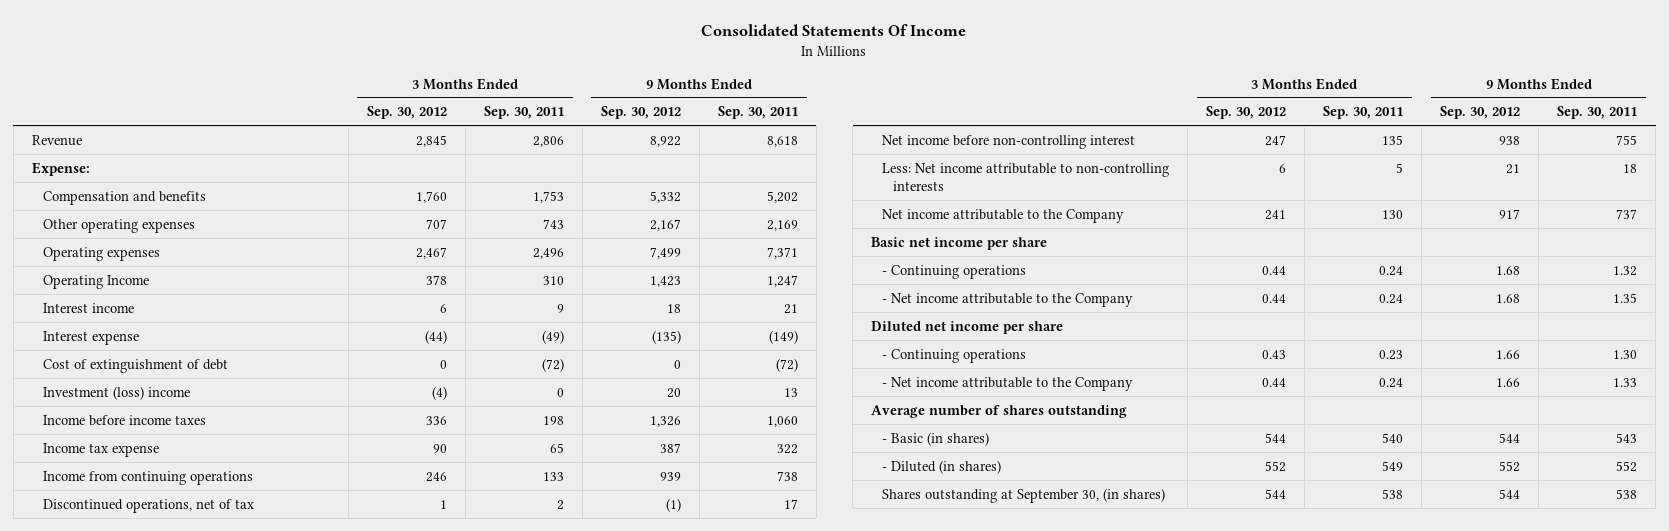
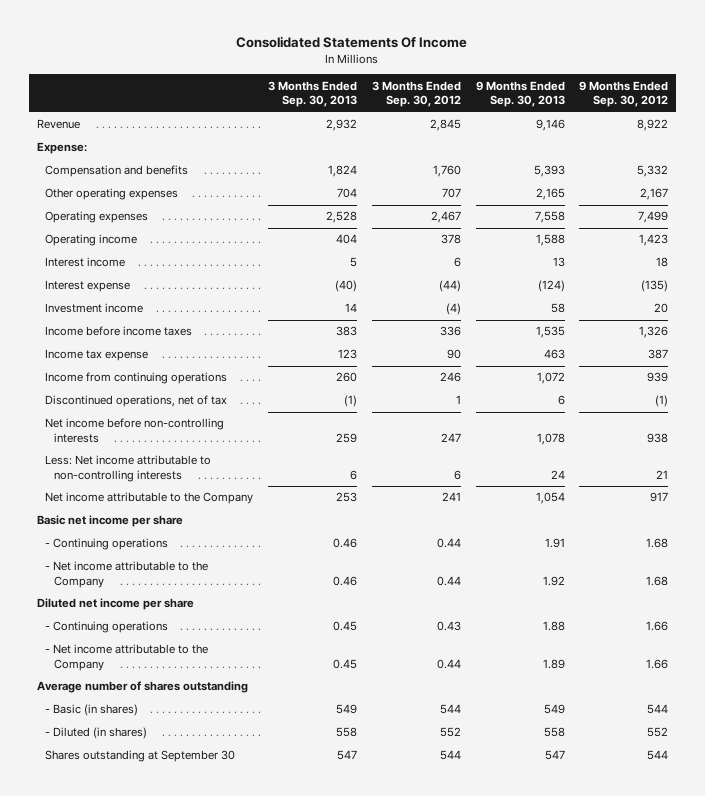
[483,106,564,120] Sep. 30, 2011 -> none
[717,106,798,120] Sep. 30, 2011 -> none
none -> [268,80,358,108] 3 Months Ended Sep. 30, 2013
none -> [475,80,565,108] 9 Months Ended Sep. 30, 2013
[42,274,149,289] Operating Income -> [45,234,138,247] Operating income
[42,358,228,373] Cost of extinguishment of debt -> none
[42,385,190,400] Investment (loss) income -> [45,303,144,314] Investment income
[881,134,1135,149] Net income before non-controlling interest -> [45,418,225,443] Net income before non-controlling interests
[881,487,1165,503] Shares outstanding at September 30, (in shares) -> [45,750,236,763] Shares outstanding at September 30

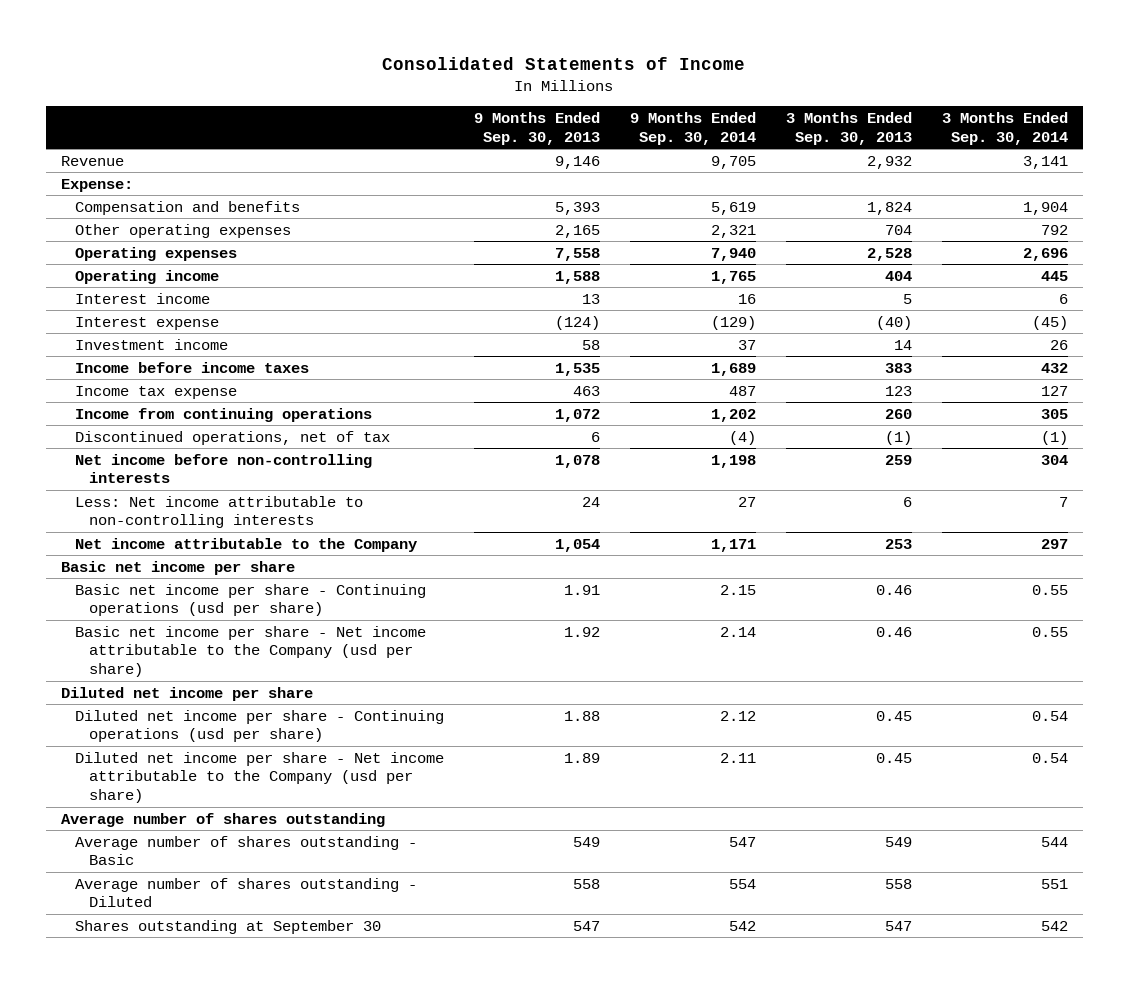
[236,36,468,49] Consolidated Statements Of Income -> [382,57,746,71] Consolidated Statements of Income
[371,80,461,108] 3 Months Ended Sep. 30, 2012 -> none
[579,80,669,108] 9 Months Ended Sep. 30, 2012 -> none
none -> [629,112,756,145] 9 Months Ended Sep. 30, 2014
none -> [941,112,1068,145] 3 Months Ended Sep. 30, 2014
[45,538,169,551] - Continuing operations -> [75,583,427,617] Basic net income per share - Continuing operations (usd per share)
[45,561,209,588] - Net income attributable to the Company -> [75,625,427,678] Basic net income per share - Net income attributable to the Company (usd per share)
[45,621,169,634] - Continuing operations -> [75,709,445,743] Diluted net income per share - Continuing operations (usd per share)
[45,644,209,671] - Net income attributable to the Company -> [75,751,445,804] Diluted net income per share - Net income attributable to the Company (usd per share)
[45,704,139,717] - Basic (in shares) -> [75,835,418,866] Average number of shares outstanding - Basic
[45,727,148,740] - Diluted (in shares) -> [75,877,418,908] Average number of shares outstanding - Diluted

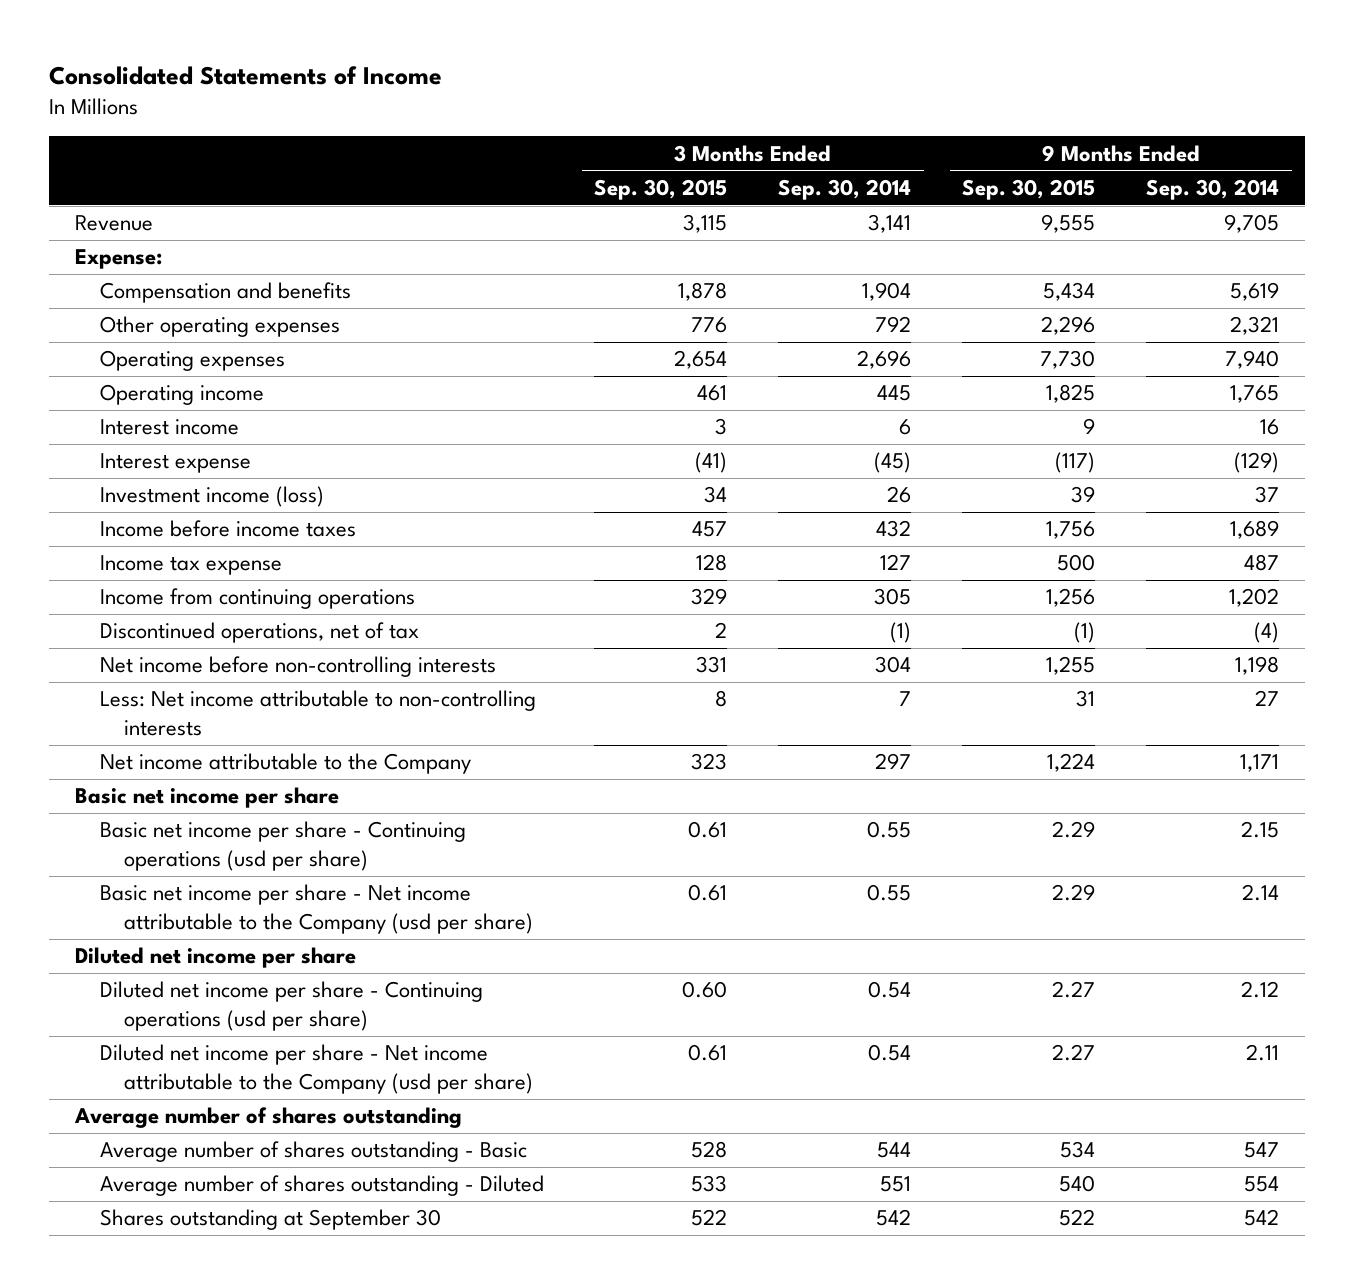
[474,112,601,145] 9 Months Ended Sep. 30, 2013 -> none
[785,112,912,145] 3 Months Ended Sep. 30, 2013 -> none
none -> [594,178,728,200] Sep. 30, 2015
none -> [962,178,1096,200] Sep. 30, 2015
[75,338,229,350] Investment income -> [99,486,324,508] Investment income (loss)

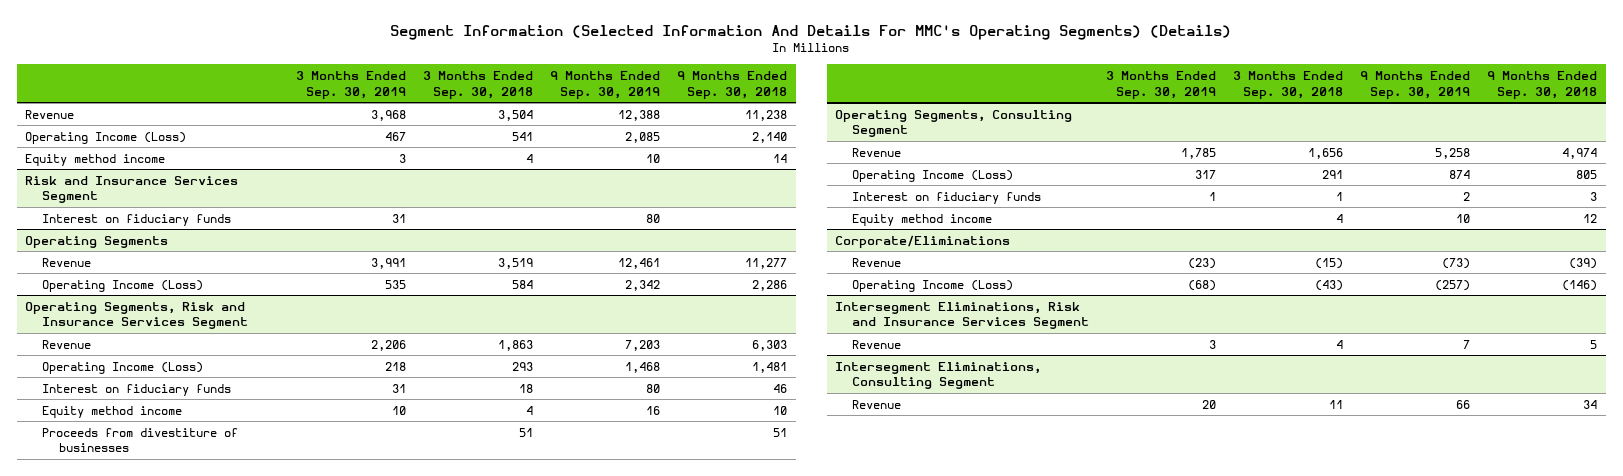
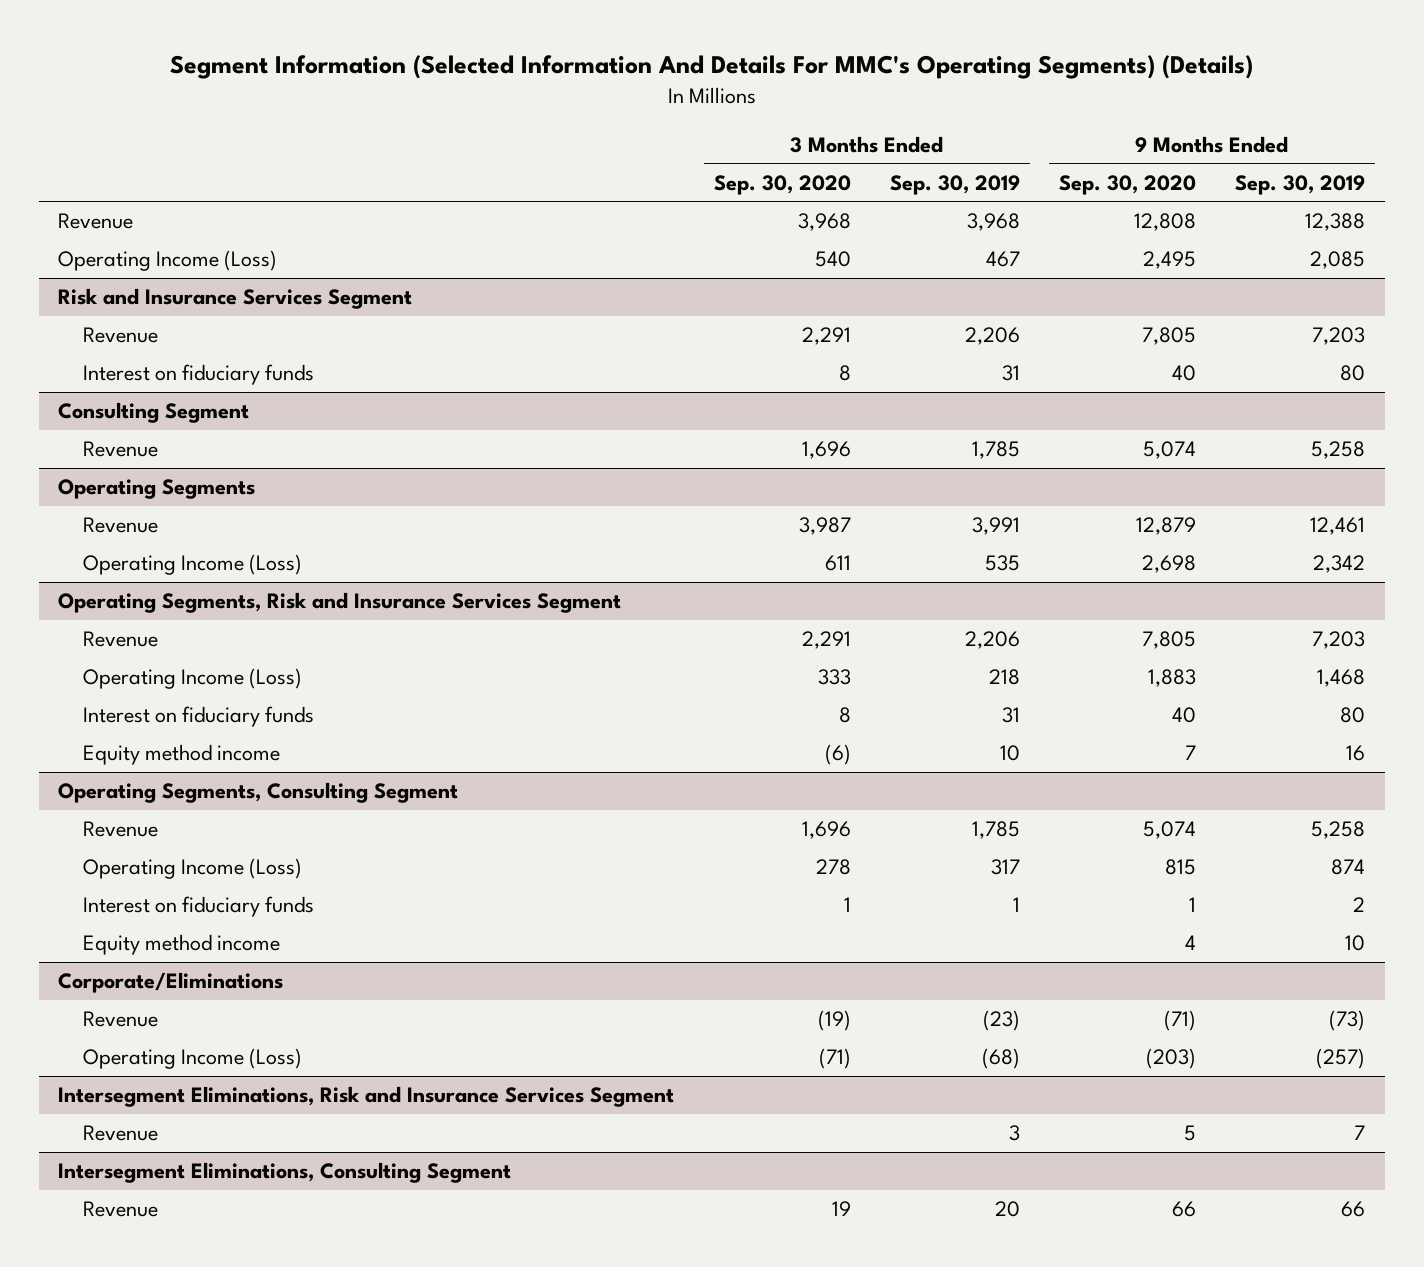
[423,71,534,99] 3 Months Ended Sep. 30, 2018 -> none
[677,71,788,99] 9 Months Ended Sep. 30, 2018 -> none
none -> [713,174,851,195] Sep. 30, 2020
none -> [1058,174,1196,195] Sep. 30, 2020
[25,153,166,166] Equity method income -> none
none -> [83,327,159,344] Revenue
none -> [58,402,250,424] Consulting Segment
none -> [83,441,159,458] Revenue
[42,427,239,453] Proceeds from divestiture of businesses -> none

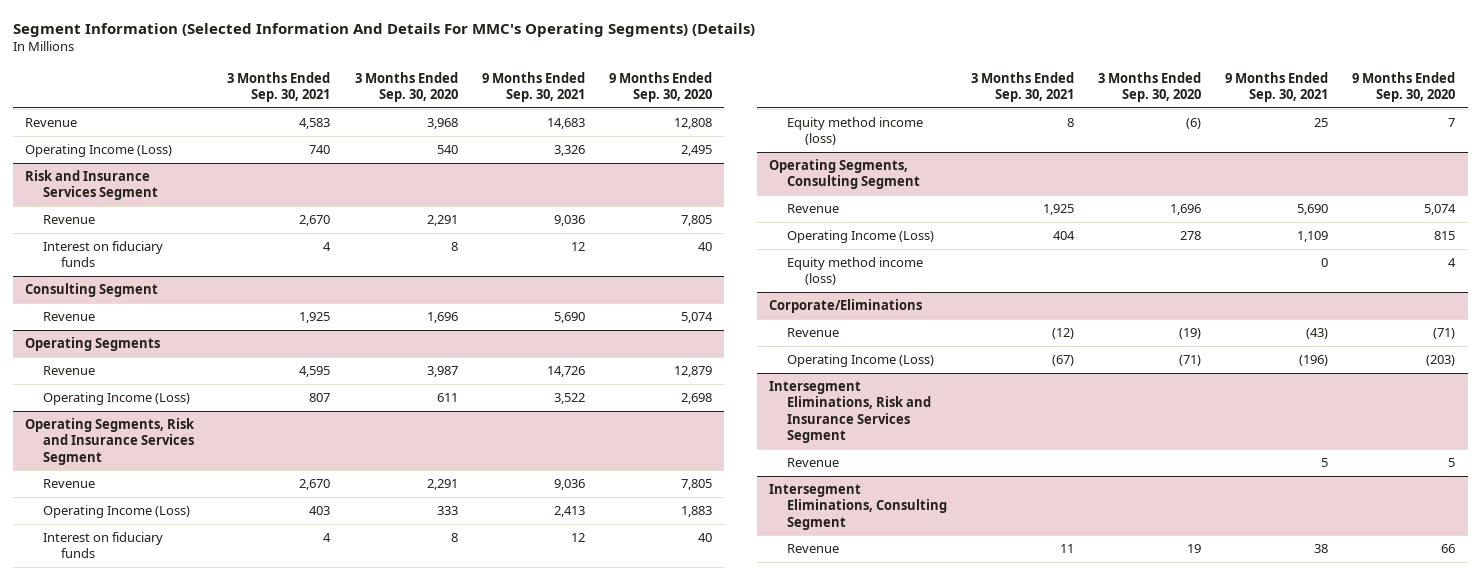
[889,174,1020,195] Sep. 30, 2019 -> none
[1235,174,1366,195] Sep. 30, 2019 -> none
none -> [227,71,331,103] 3 Months Ended Sep. 30, 2021
none -> [481,71,585,103] 9 Months Ended Sep. 30, 2021
[83,744,281,766] Equity method income -> [786,117,923,146] Equity method income (loss)
[83,896,315,918] Interest on fiduciary funds -> none
[83,934,281,956] Equity method income -> [786,257,923,286] Equity method income (loss)

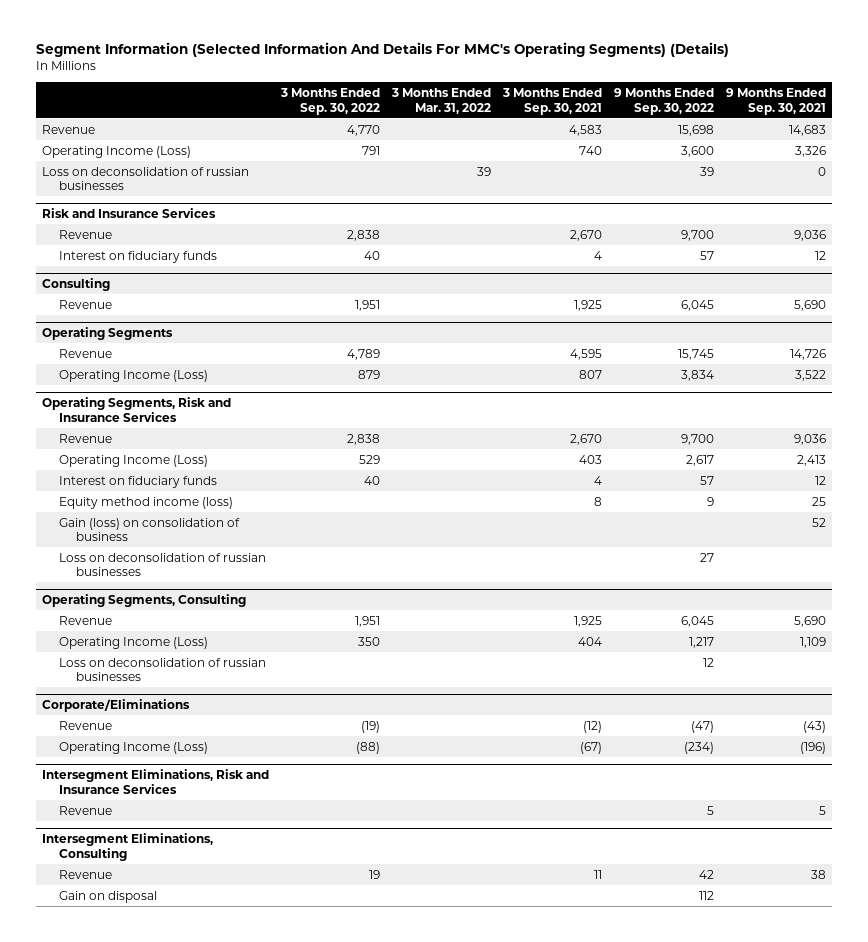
[354,71,458,103] 3 Months Ended Sep. 30, 2020 -> none
[608,71,712,103] 9 Months Ended Sep. 30, 2020 -> none
none -> [279,87,380,115] 3 Months Ended Sep. 30, 2022
none -> [390,87,491,114] 3 Months Ended Mar. 31, 2022
none -> [613,87,714,115] 9 Months Ended Sep. 30, 2022
none -> [41,166,249,191] Loss on deconsolidation of russian businesses
[25,170,159,201] Risk and Insurance Services Segment -> [41,207,216,218] Risk and Insurance Services
[25,283,159,298] Consulting Segment -> [41,277,110,291] Consulting
[25,418,196,465] Operating Segments, Risk and Insurance Services Segment -> [41,396,231,422] Operating Segments, Risk and Insurance Services
none -> [58,517,240,542] Gain (loss) on consolidation of business
none -> [58,552,266,577] Loss on deconsolidation of russian businesses
[768,159,920,190] Operating Segments, Consulting Segment -> [41,593,246,607] Operating Segments, Consulting
[786,257,923,286] Equity method income (loss) -> none
none -> [58,657,266,682] Loss on deconsolidation of russian businesses
[768,381,931,444] Intersegment Eliminations, Risk and Insurance Services Segment -> [41,768,269,794] Intersegment Eliminations, Risk and Insurance Services
[768,484,947,530] Intersegment Eliminations, Consulting Segment -> [41,832,213,861] Intersegment Eliminations, Consulting
none -> [58,890,157,903] Gain on disposal

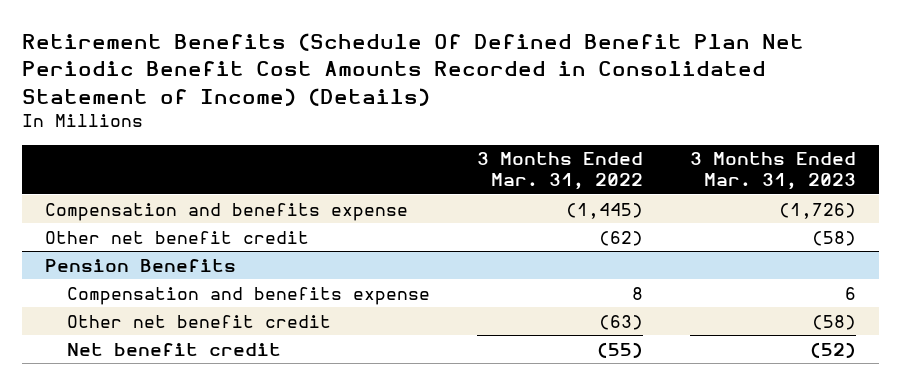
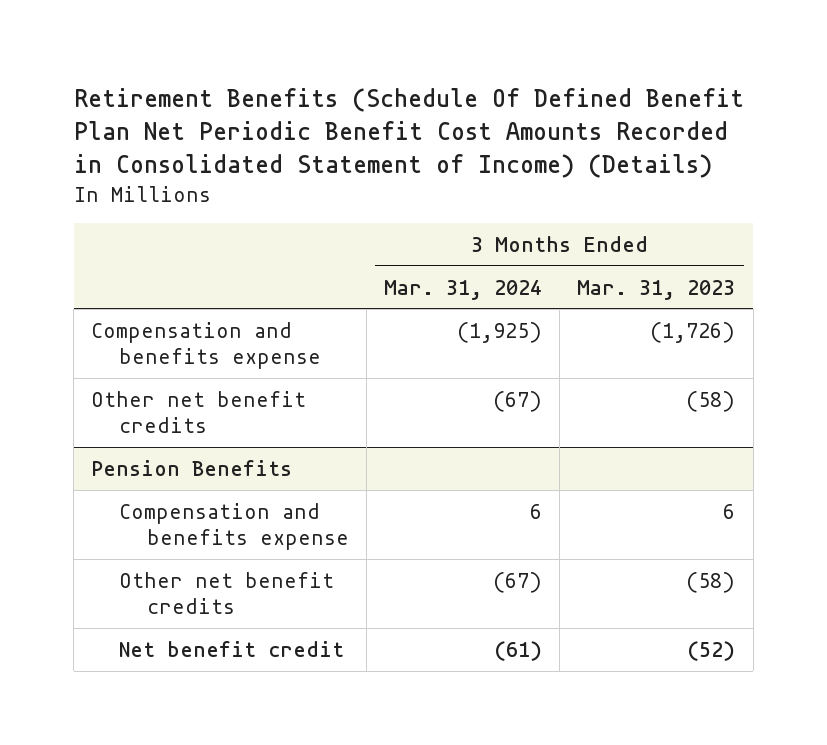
[476,152,643,191] 3 Months Ended Mar. 31, 2022 -> none
none -> [384,279,543,300] Mar. 31, 2024
[45,230,310,244] Other net benefit credit -> [91,390,307,433] Other net benefit credits
[67,314,332,328] Other net benefit credit -> [119,571,335,614] Other net benefit credits

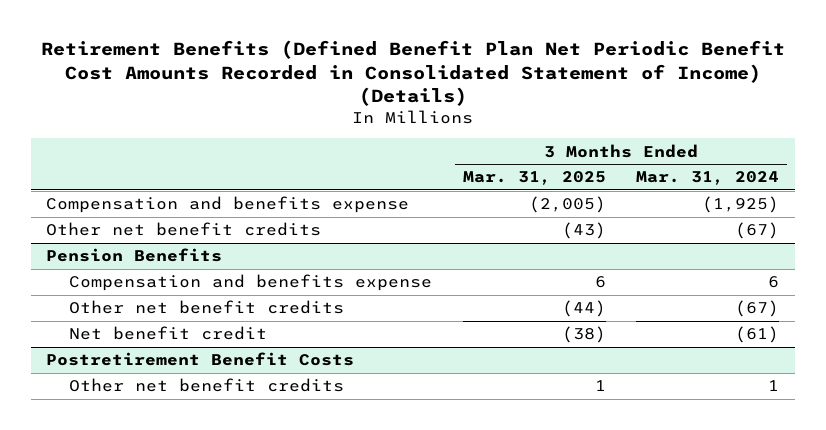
[73,87,744,179] Retirement Benefits (Schedule Of Defined Benefit Plan Net Periodic Benefit Cost Amounts Recorded in Consolidated Statement of Income) (Details) -> [40,39,785,107] Retirement Benefits (Defined Benefit Plan Net Periodic Benefit Cost Amounts Recorded in Consolidated Statement of Income) (Details)
[577,279,736,300] Mar. 31, 2023 -> none
none -> [462,171,606,186] Mar. 31, 2025
none -> [46,352,355,367] Postretirement Benefit Costs
none -> [69,378,345,393] Other net benefit credits

